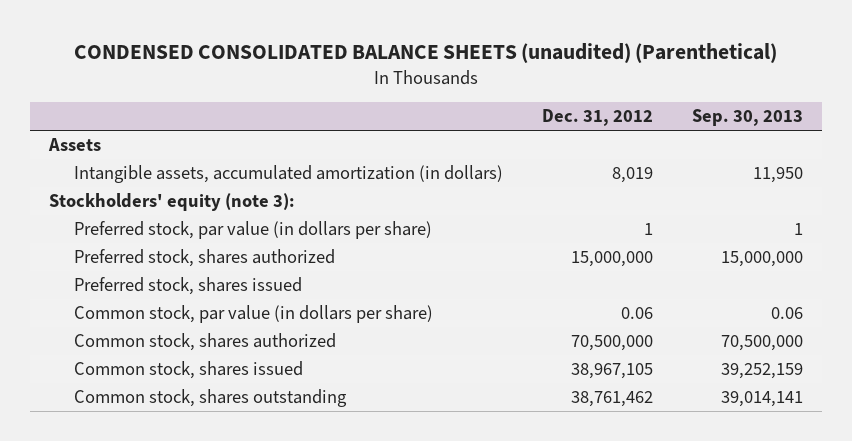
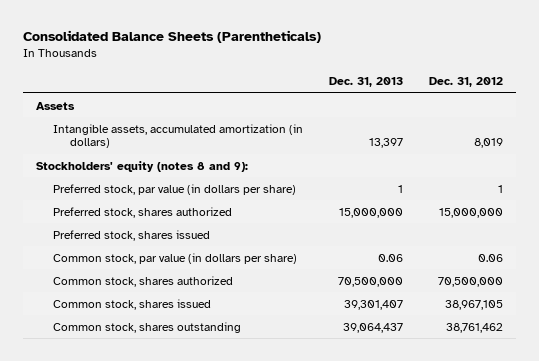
[73,42,777,63] CONDENSED CONSOLIDATED BALANCE SHEETS (unaudited) (Parenthetical) -> [22,30,321,44] Consolidated Balance Sheets (Parentheticals)
[691,109,803,127] Sep. 30, 2013 -> none
none -> [328,77,403,88] Dec. 31, 2013
[49,193,296,212] Stockholders' equity (note 3): -> [35,160,248,172] Stockholders' equity (notes 8 and 9):

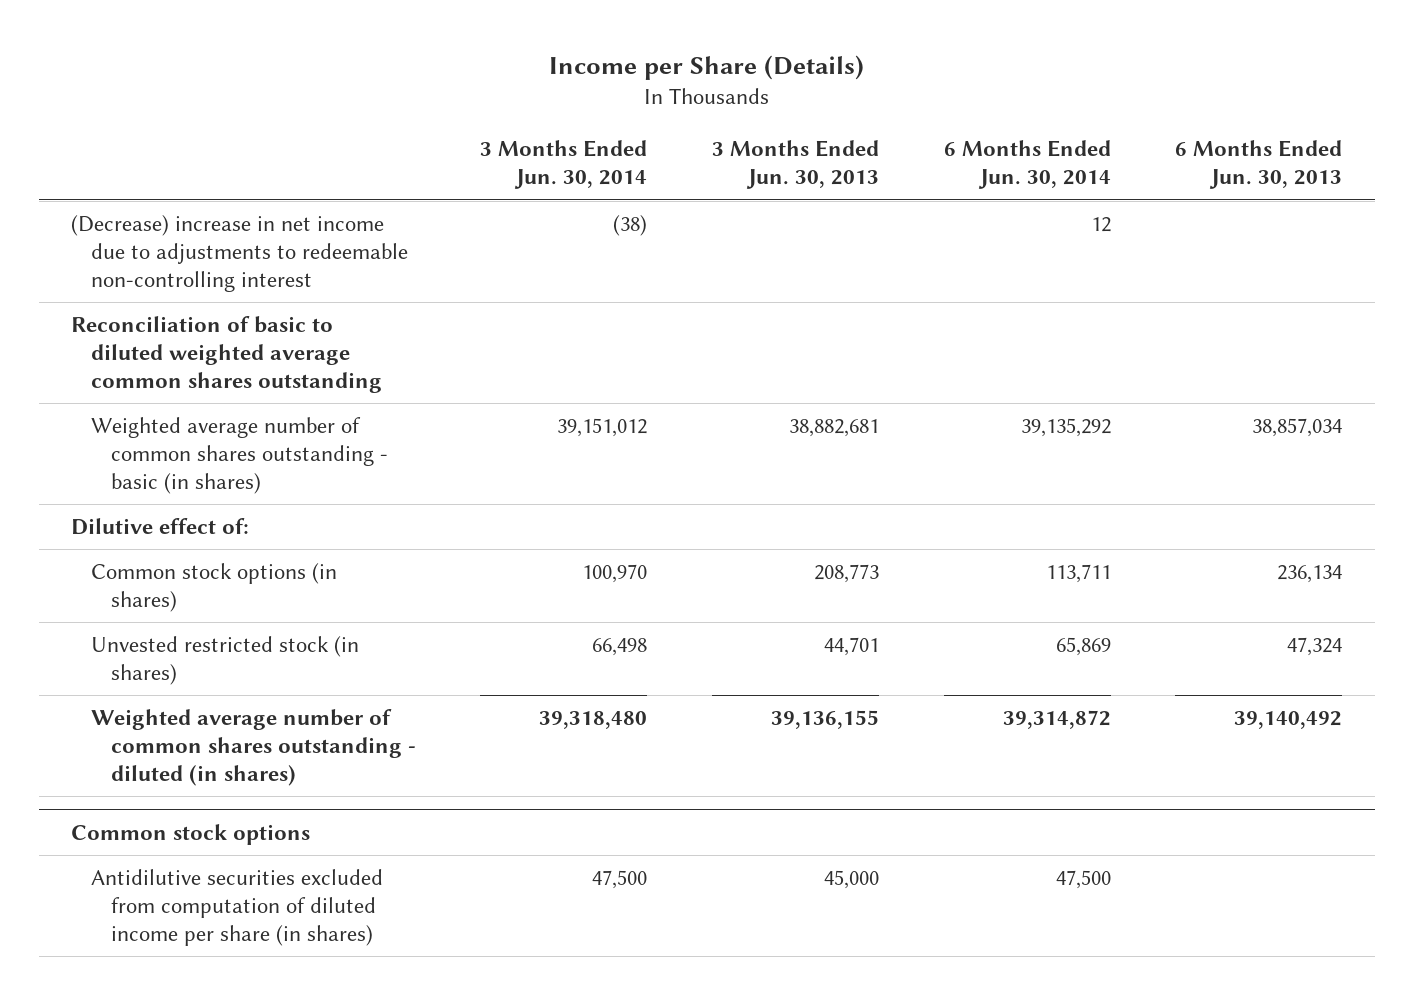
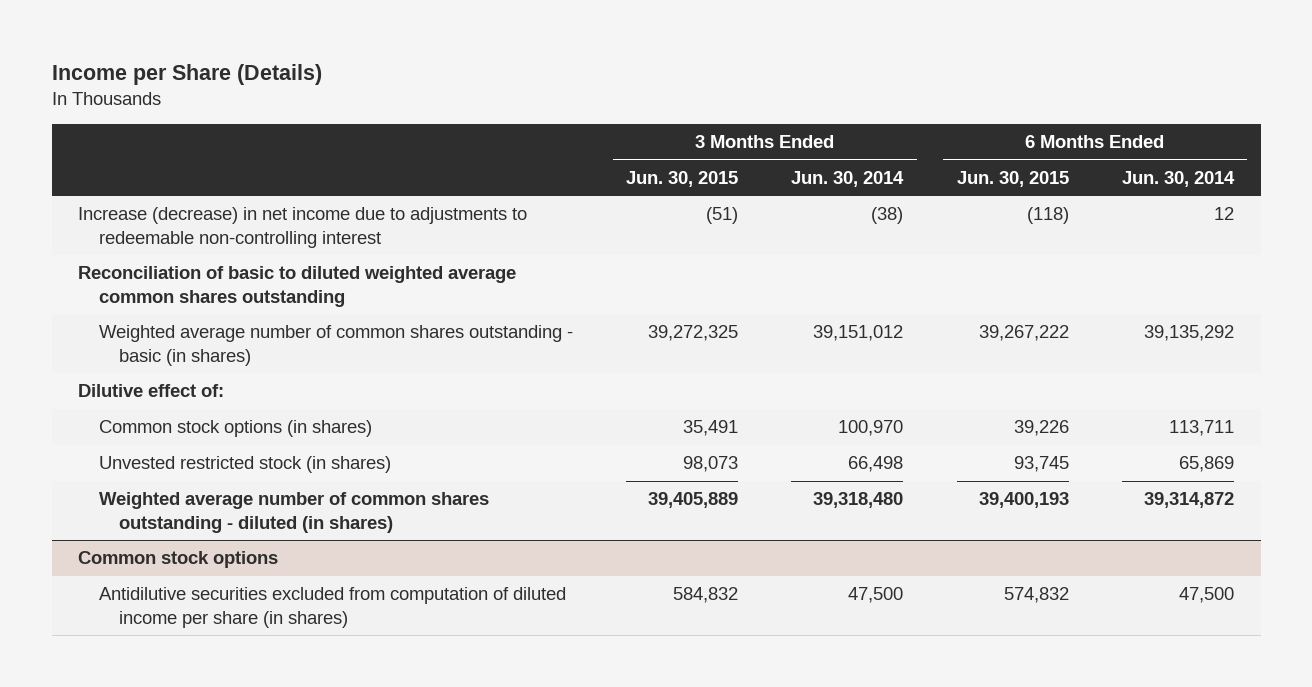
[712,140,880,190] 3 Months Ended Jun. 30, 2013 -> none
[1175,140,1343,190] 6 Months Ended Jun. 30, 2013 -> none
none -> [625,170,738,187] Jun. 30, 2015
none -> [956,170,1069,187] Jun. 30, 2015
[71,214,408,292] (Decrease) increase in net income due to adjustments to redeemable non-controlling interest -> [78,207,528,249] Increase (decrease) in net income due to adjustments to redeemable non-controlling interest

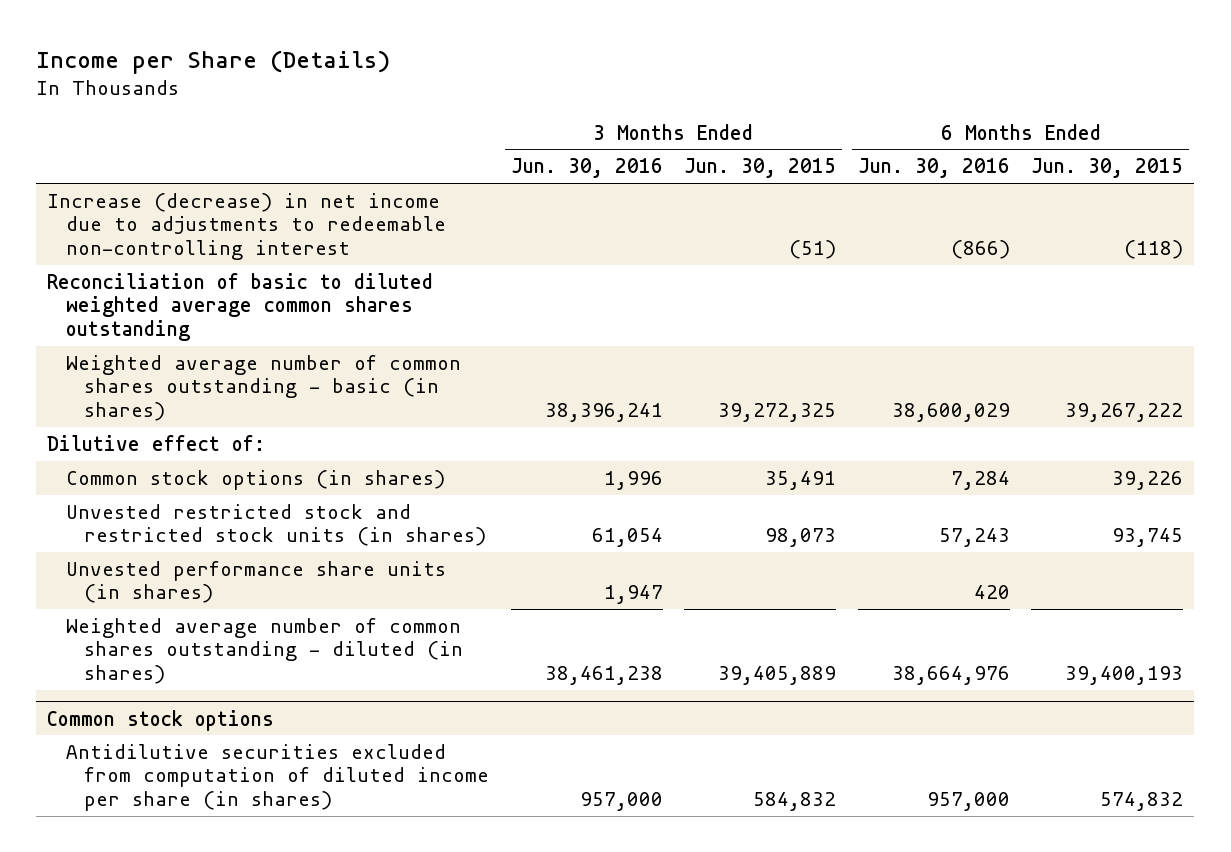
[791,170,905,187] Jun. 30, 2014 -> none
[1121,170,1235,187] Jun. 30, 2014 -> none
none -> [510,158,663,179] Jun. 30, 2016
none -> [857,158,1010,179] Jun. 30, 2016
[98,456,391,474] Unvested restricted stock (in shares) -> [65,503,486,547] Unvested restricted stock and restricted stock units (in shares)
none -> [65,560,446,604] Unvested performance share units (in shares)

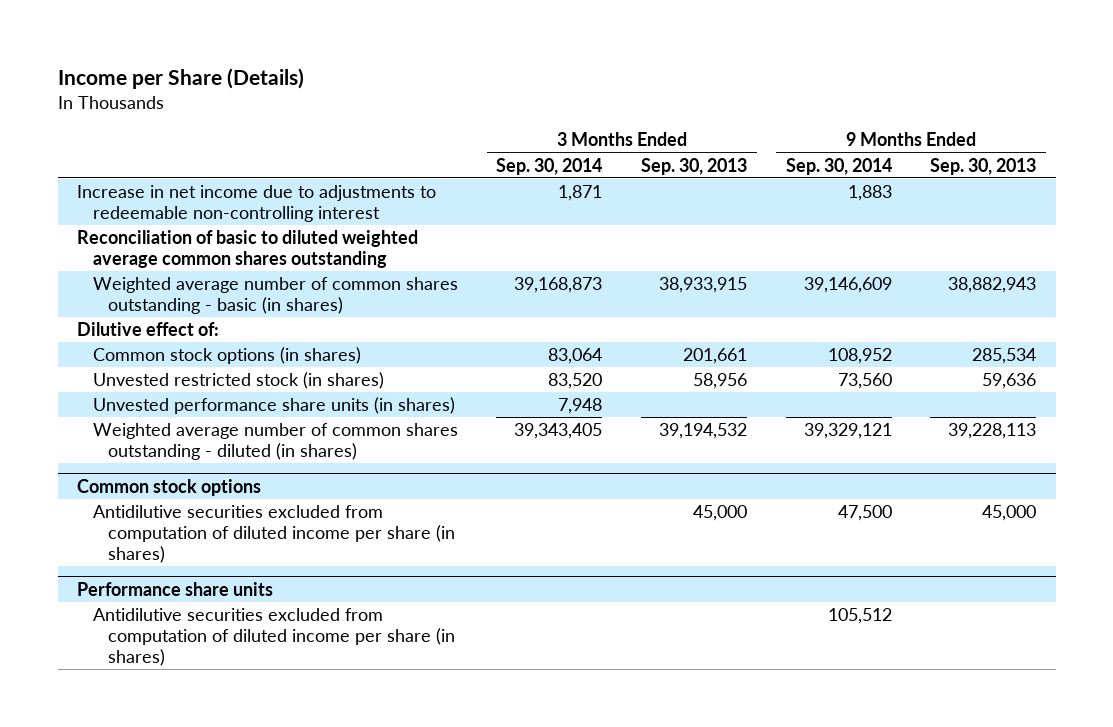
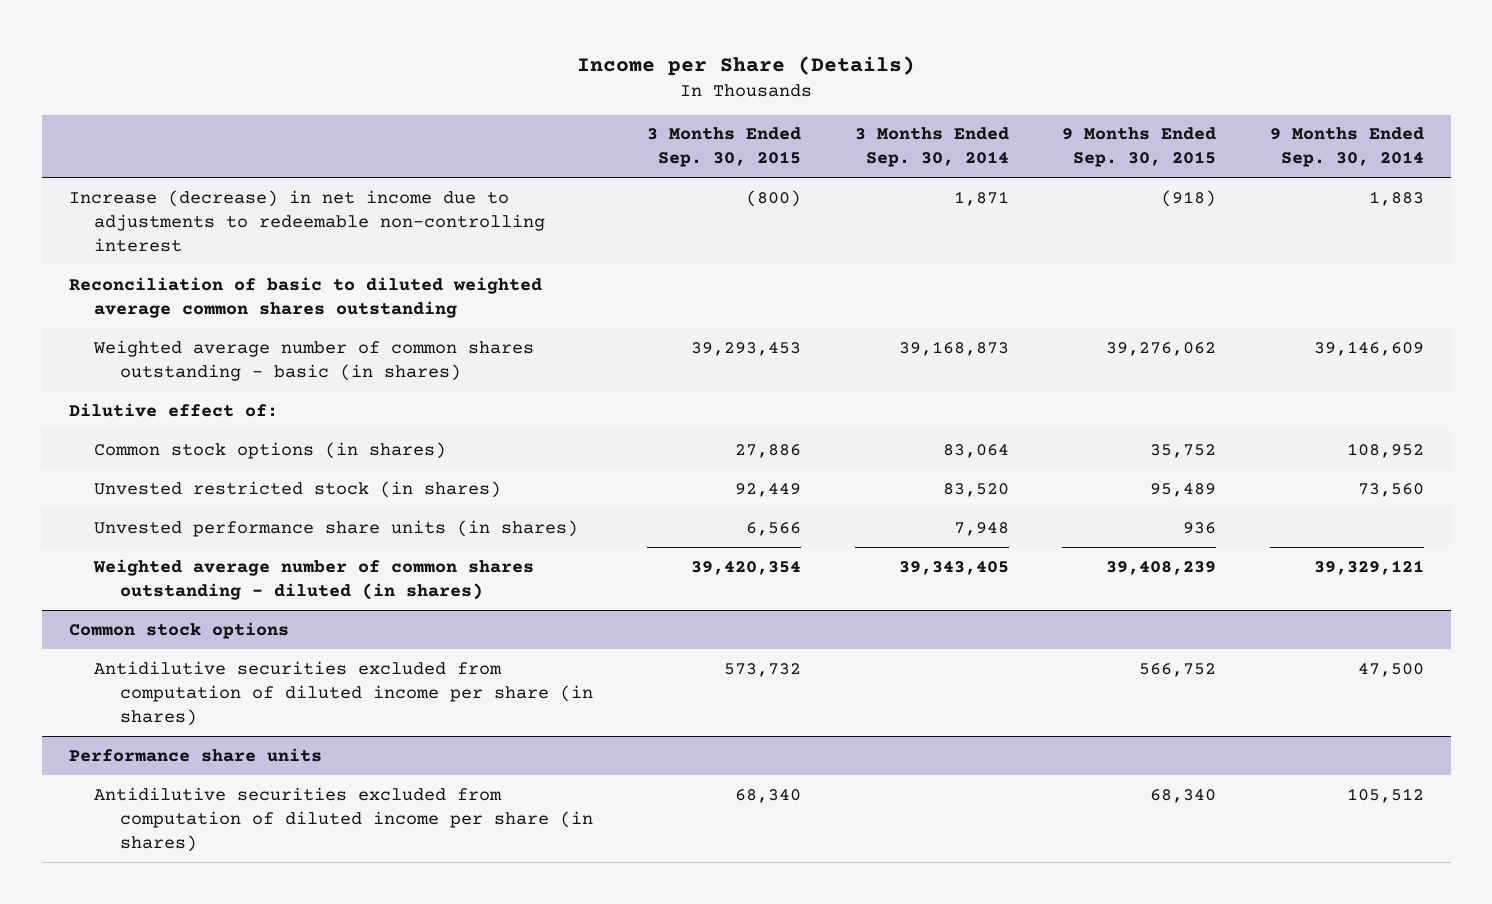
[640,157,747,175] Sep. 30, 2013 -> none
[930,157,1037,175] Sep. 30, 2013 -> none
none -> [646,127,801,168] 3 Months Ended Sep. 30, 2015
none -> [1062,127,1217,168] 9 Months Ended Sep. 30, 2015
[76,185,436,223] Increase in net income due to adjustments to redeemable non-controlling interest -> [68,189,546,252] Increase (decrease) in net income due to adjustments to redeemable non-controlling interest

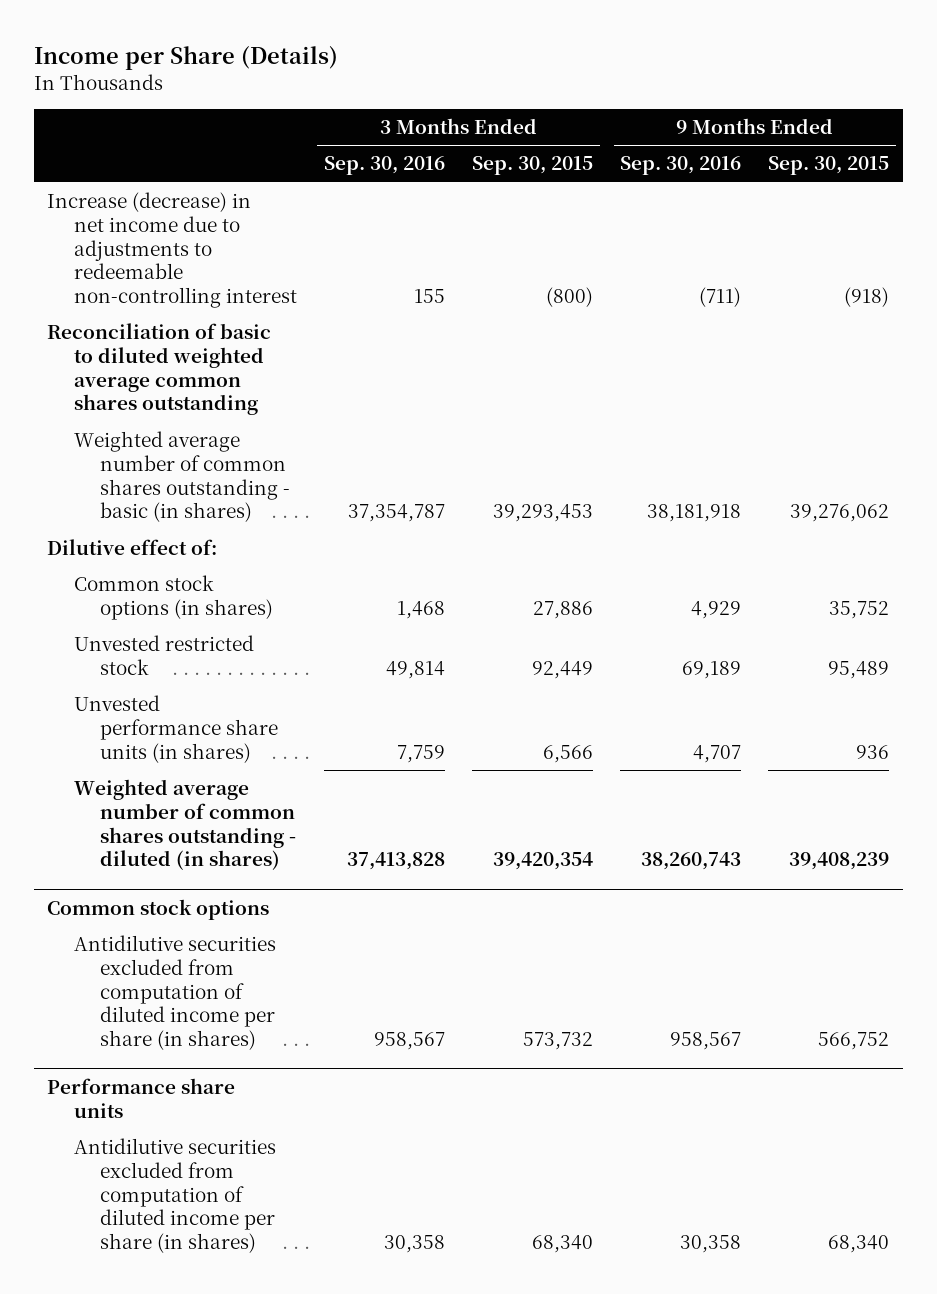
[854,127,1009,168] 3 Months Ended Sep. 30, 2014 -> none
[1269,127,1424,168] 9 Months Ended Sep. 30, 2014 -> none
none -> [323,156,445,176] Sep. 30, 2016
none -> [620,156,742,176] Sep. 30, 2016
[94,480,502,498] Unvested restricted stock (in shares) -> [73,635,254,675] Unvested restricted stock

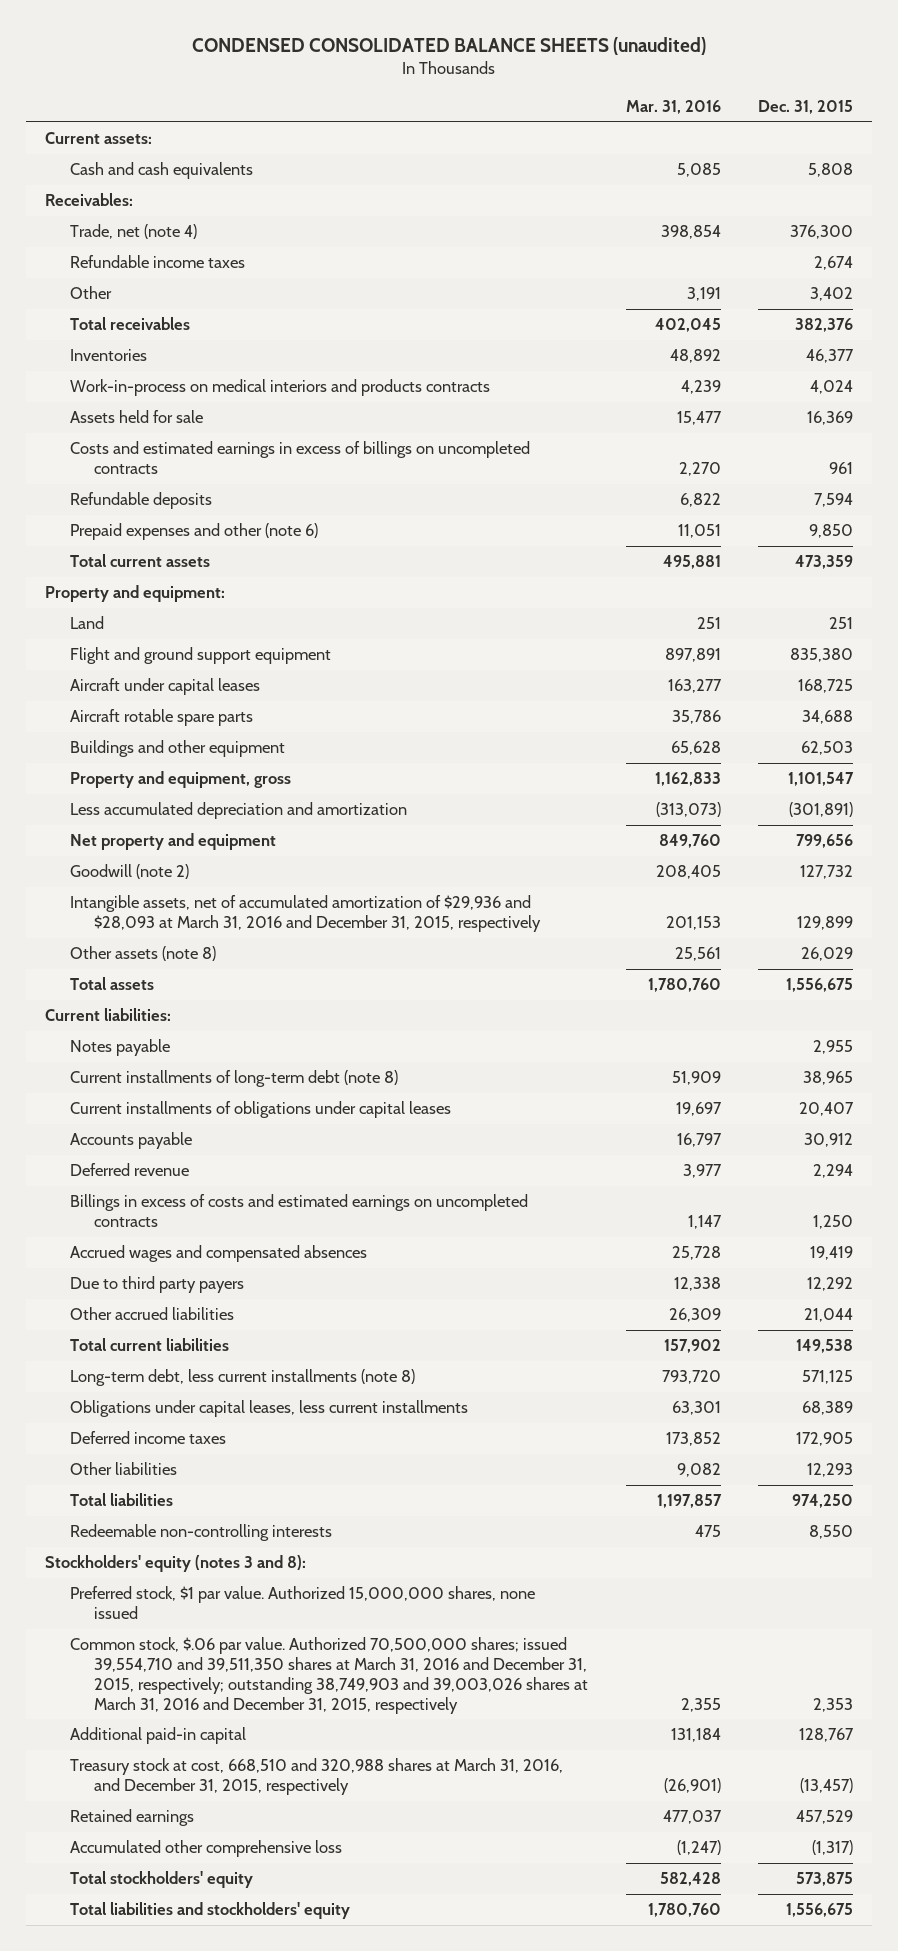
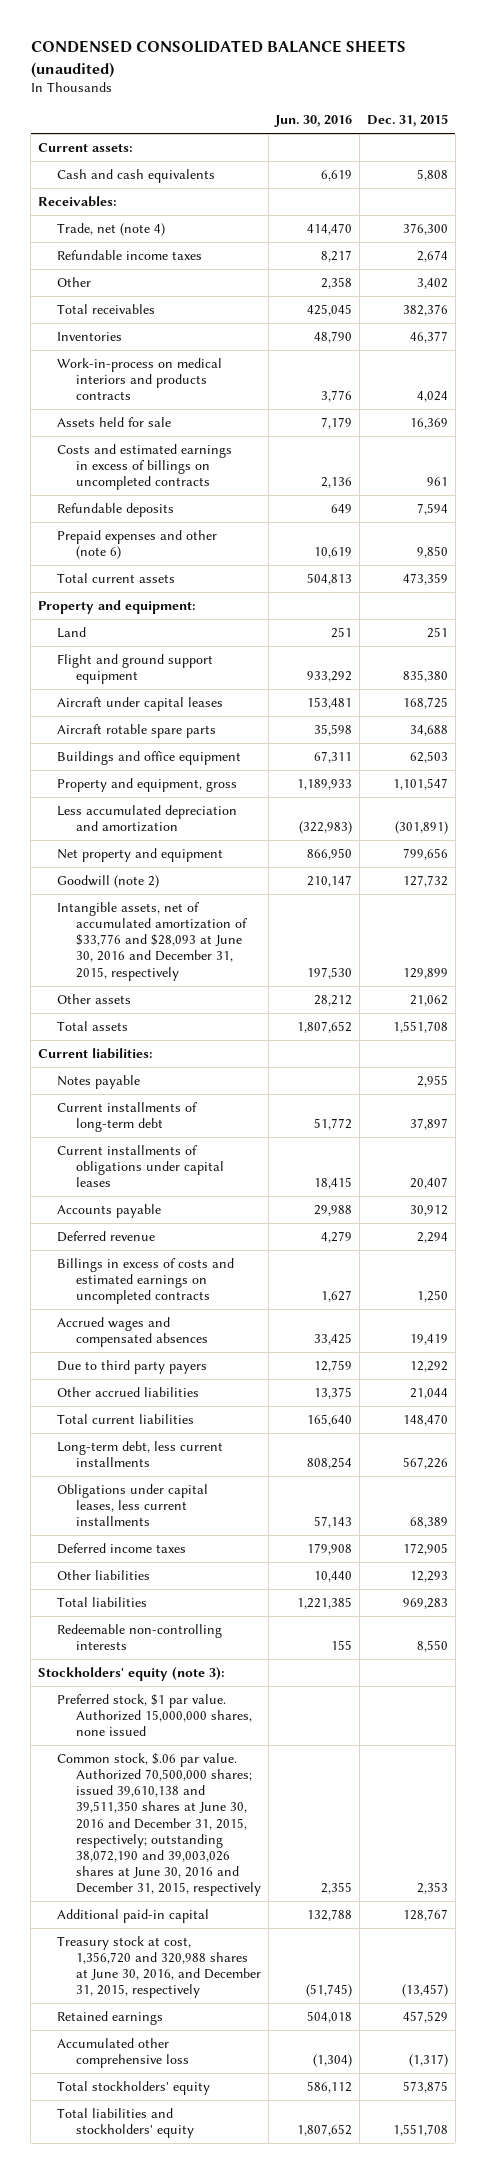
[625,100,721,115] Mar. 31, 2016 -> none
none -> [274,115,353,128] Jun. 30, 2016
[69,740,285,758] Buildings and other equipment -> [56,751,241,766] Buildings and office equipment
[69,895,541,933] Intangible assets, net of accumulated amortization of $29,936 and $28,093 at March 31, 2016 and December 31, 2015, respectively -> [56,902,248,981] Intangible assets, net of accumulated amortization of $33,776 and $28,093 at June 30, 2016 and December 31, 2015, respectively
[69,946,216,962] Other assets (note 8) -> [56,994,131,1005] Other assets
[801,947,854,962] 26,029 -> [410,995,449,1007] 21,062
[786,978,854,993] 1,556,675 -> [393,1021,449,1034] 1,551,708
[69,1070,398,1088] Current installments of long-term debt (note 8) -> [56,1102,198,1133] Current installments of long-term debt
[803,1071,854,1086] 38,965 -> [410,1118,449,1131] 37,897
[796,1339,854,1354] 149,538 -> [403,1414,449,1427] 148,470
[69,1369,415,1387] Long-term debt, less current installments (note 8) -> [56,1441,223,1468] Long-term debt, less current installments
[802,1370,854,1385] 571,125 -> [403,1457,449,1470] 567,226
[792,1494,854,1509] 974,250 -> [403,1598,449,1610] 969,283
[45,1555,307,1573] Stockholders' equity (notes 3 and 8): -> [37,1667,225,1682] Stockholders' equity (note 3):
[69,1637,588,1714] Common stock, $.06 par value. Authorized 70,500,000 shares; issued 39,554,710 and 39,511,350 shares at March 31, 2016 and December 31, 2015, respectively; outstanding 38,749,903 and 39,003,026 shares at March 31, 2016 and December 31, 2015, respectively -> [56,1753,261,1897] Common stock, $.06 par value. Authorized 70,500,000 shares; issued 39,610,138 and 39,511,350 shares at June 30, 2016 and December 31, 2015, respectively; outstanding 38,072,190 and 39,003,026 shares at June 30, 2016 and December 31, 2015, respectively
[69,1758,563,1796] Treasury stock at cost, 668,510 and 320,988 shares at March 31, 2016, and December 31, 2015, respectively -> [56,1936,261,1999] Treasury stock at cost, 1,356,720 and 320,988 shares at June 30, 2016, and December 31, 2015, respectively
[786,1903,854,1918] 1,556,675 -> [393,2124,449,2137] 1,551,708

